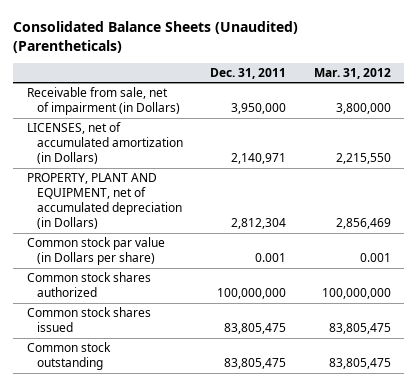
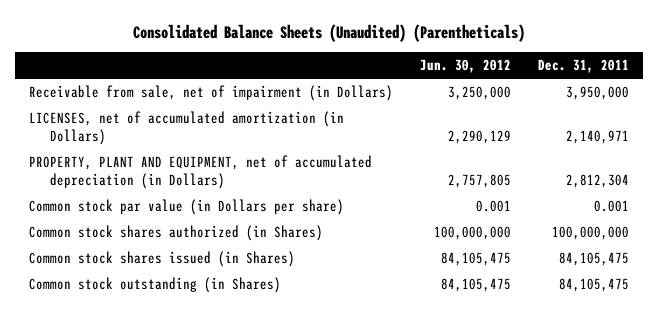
[313,67,391,79] Mar. 31, 2012 -> none
none -> [420,59,512,74] Jun. 30, 2012
[27,272,152,298] Common stock shares authorized -> [28,225,323,242] Common stock shares authorized (in Shares)
[27,307,152,333] Common stock shares issued -> [28,251,295,268] Common stock shares issued (in Shares)
[224,323,287,335] 83,805,475 -> [559,252,630,267] 84,105,475
[27,342,112,371] Common stock outstanding -> [28,277,281,294] Common stock outstanding (in Shares)
[224,358,287,370] 83,805,475 -> [559,278,630,293] 84,105,475

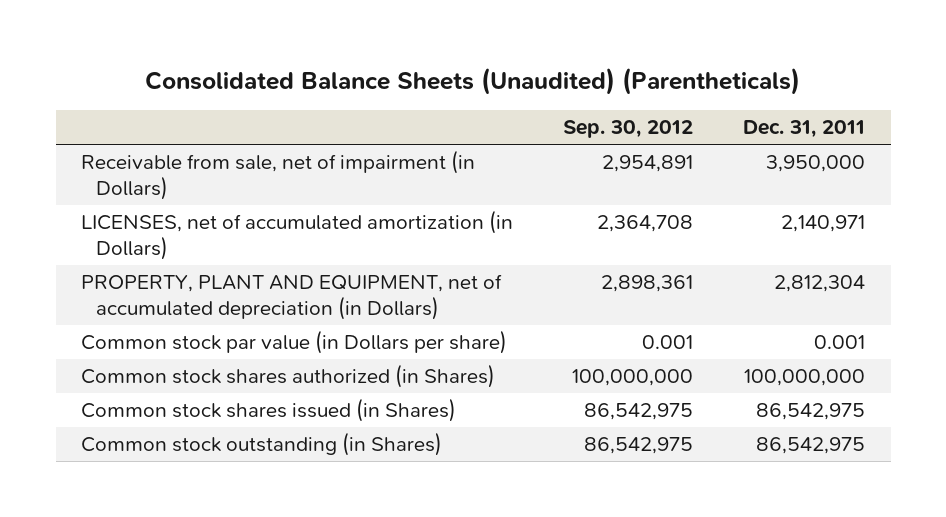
[420,59,512,74] Jun. 30, 2012 -> none
none -> [563,120,694,139] Sep. 30, 2012
[559,252,630,267] 84,105,475 -> [756,403,866,421] 86,542,975
[559,278,630,293] 84,105,475 -> [756,437,866,455] 86,542,975

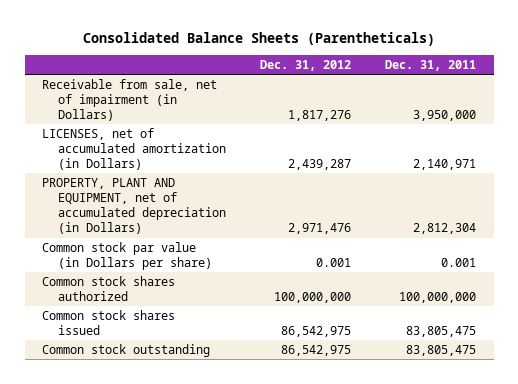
[145,66,801,95] Consolidated Balance Sheets (Unaudited) (Parentheticals) -> [83,32,436,47] Consolidated Balance Sheets (Parentheticals)
[563,120,694,139] Sep. 30, 2012 -> none
none -> [259,60,351,72] Dec. 31, 2012
[80,364,495,389] Common stock shares authorized (in Shares) -> [41,275,175,301] Common stock shares authorized
[80,398,456,423] Common stock shares issued (in Shares) -> [41,309,175,335] Common stock shares issued
[756,403,866,421] 86,542,975 -> [406,325,477,337] 83,805,475
[80,432,442,457] Common stock outstanding (in Shares) -> [41,343,210,357] Common stock outstanding
[756,437,866,455] 86,542,975 -> [406,344,477,356] 83,805,475

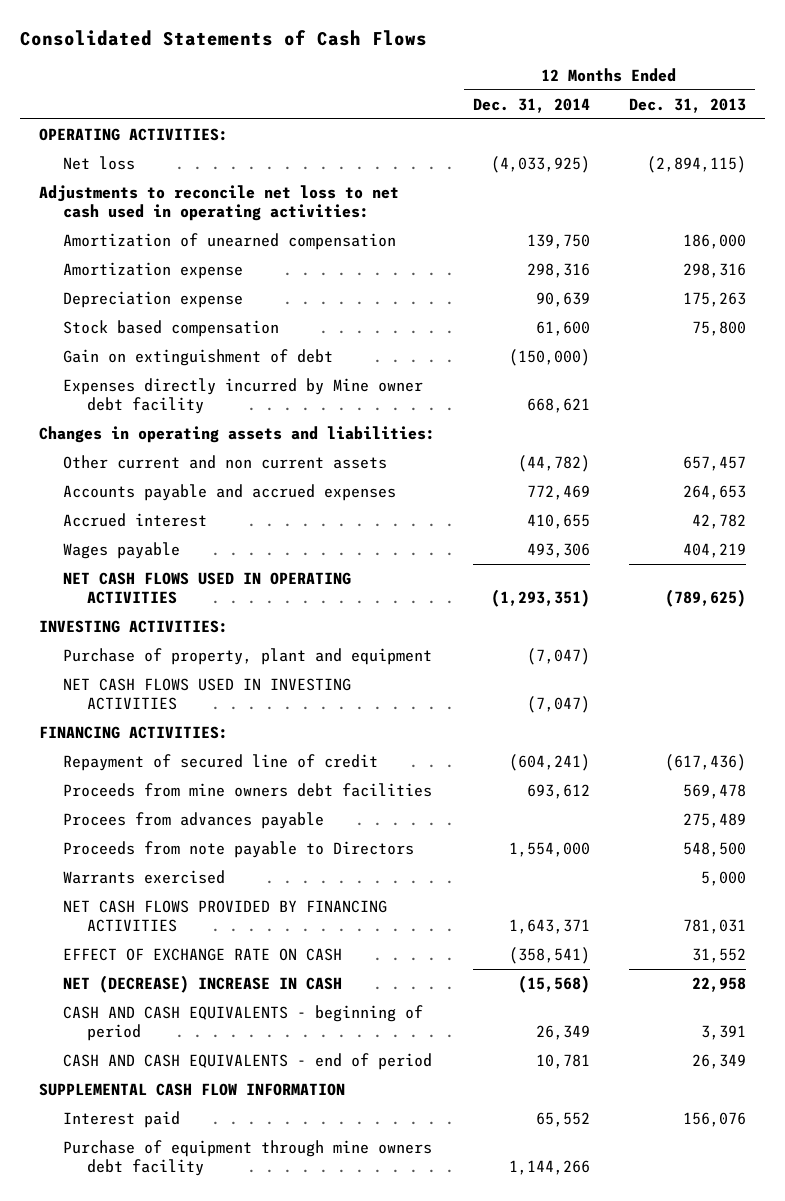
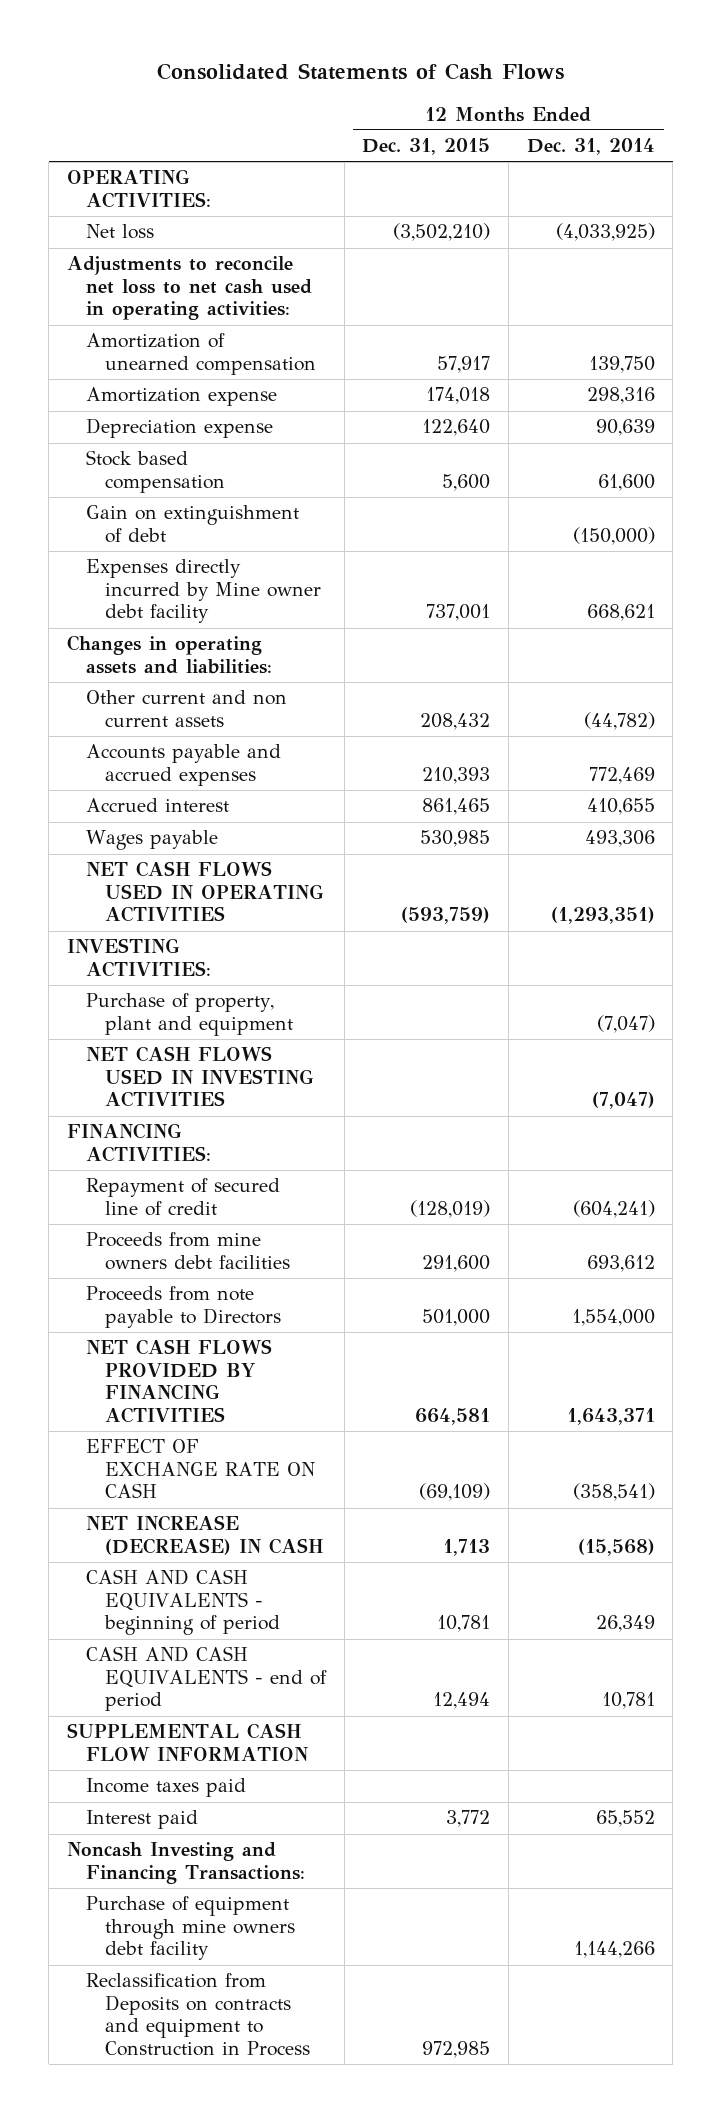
[628,97,746,113] Dec. 31, 2013 -> none
none -> [362,138,491,156] Dec. 31, 2015
[63,812,325,830] Procees from advances payable -> none
[63,870,226,885] Warrants exercised -> none
[63,975,343,994] NET (DECREASE) INCREASE IN CASH -> [85,1515,323,1555] NET INCREASE (DECREASE) IN CASH
none -> [85,1778,246,1798] Income taxes paid
none -> [66,1842,305,1884] Noncash Investing and Financing Transactions:
none -> [85,1973,310,2056] Reclassification from Deposits on contracts and equipment to Construction in Process

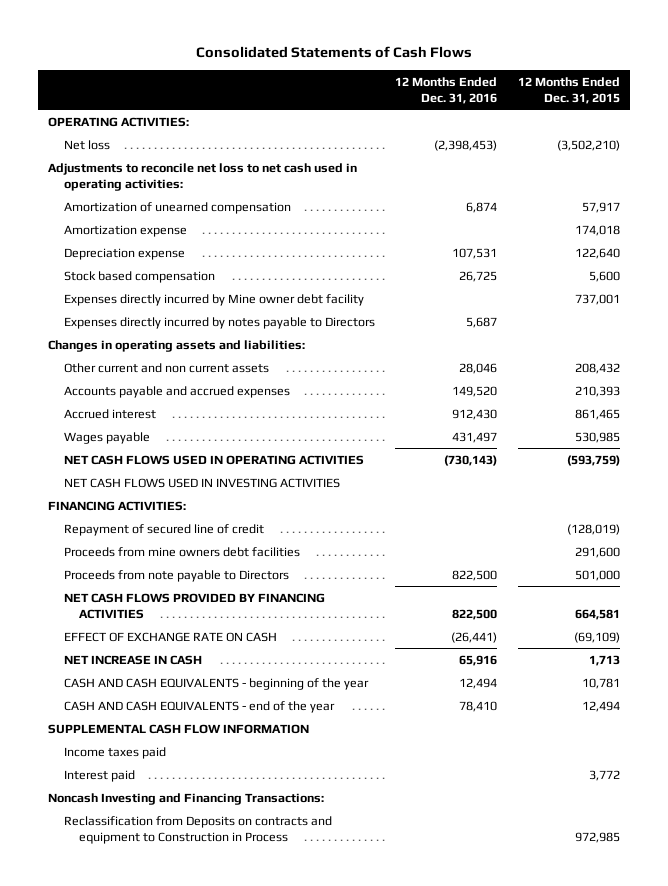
[526,138,655,156] Dec. 31, 2014 -> none
none -> [395,76,498,104] 12 Months Ended Dec. 31, 2016
[85,505,299,543] Gain on extinguishment of debt -> none
none -> [63,316,375,329] Expenses directly incurred by notes payable to Directors
[66,938,211,977] INVESTING ACTIVITIES: -> none
[85,993,293,1036] Purchase of property, plant and equipment -> none
[85,1515,323,1555] NET INCREASE (DECREASE) IN CASH -> [63,654,202,665] NET INCREASE IN CASH
[85,1569,280,1636] CASH AND CASH EQUIVALENTS - beginning of period -> [63,677,369,690] CASH AND CASH EQUIVALENTS - beginning of the year
[85,1646,327,1712] CASH AND CASH EQUIVALENTS - end of period -> [63,700,335,713] CASH AND CASH EQUIVALENTS - end of the year
[85,1896,295,1961] Purchase of equipment through mine owners debt facility -> none

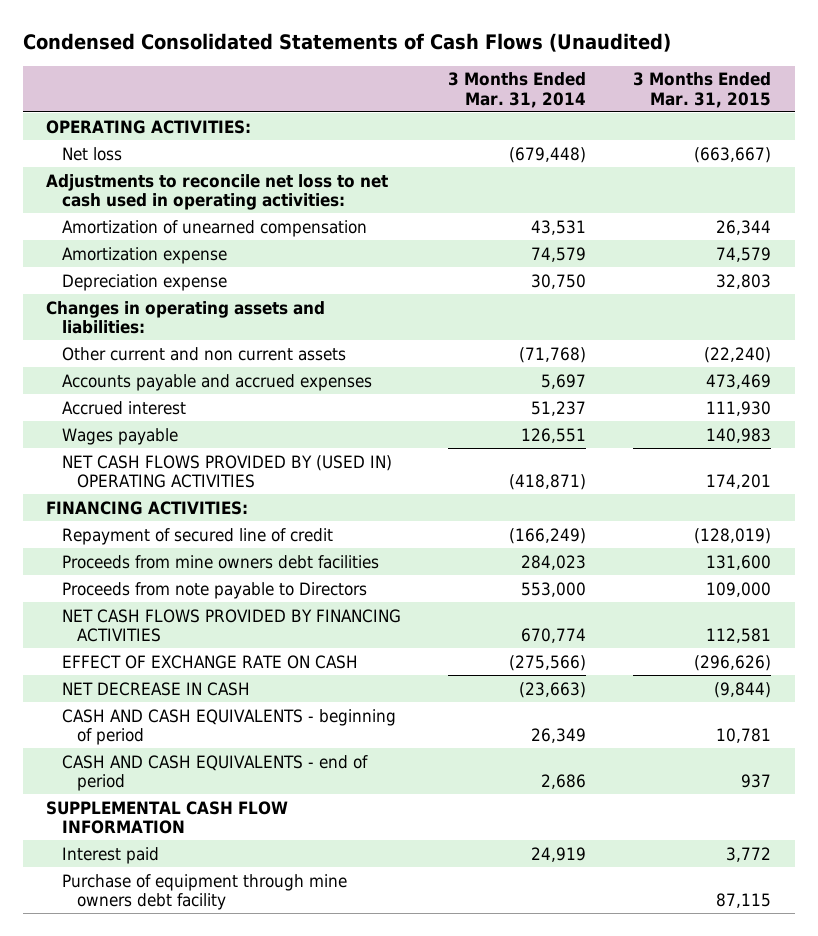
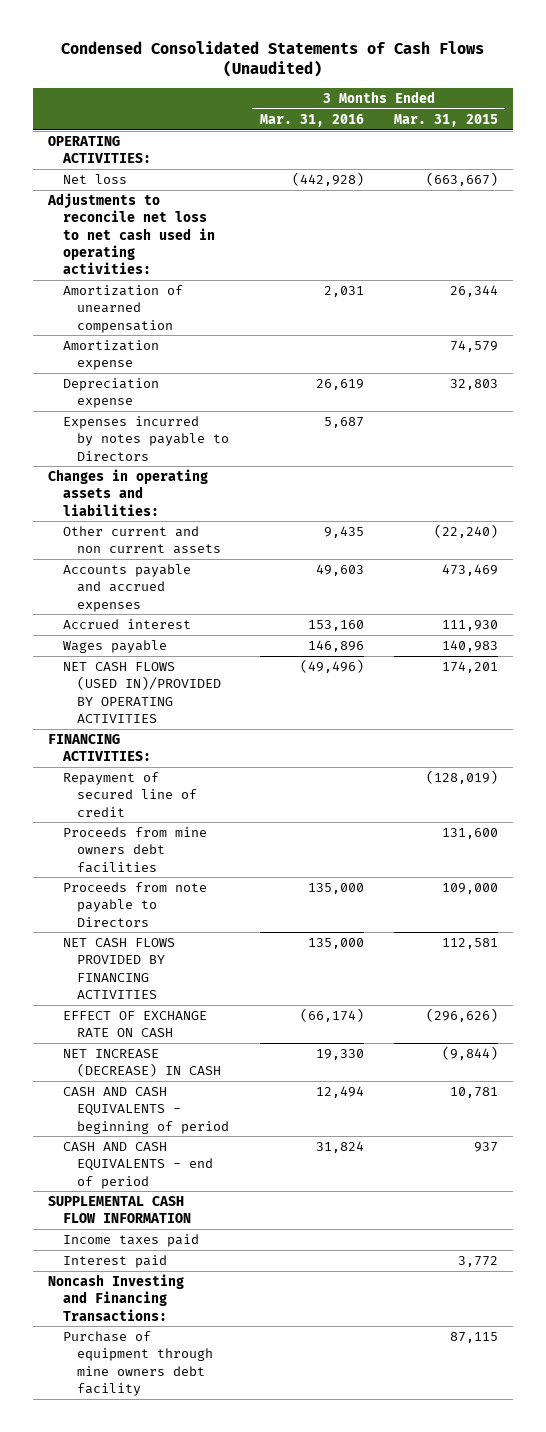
[448,72,587,108] 3 Months Ended Mar. 31, 2014 -> none
none -> [259,113,364,127] Mar. 31, 2016
none -> [62,416,230,461] Expenses incurred by notes payable to Directors
[61,454,392,488] NET CASH FLOWS PROVIDED BY (USED IN) OPERATING ACTIVITIES -> [62,662,222,723] NET CASH FLOWS (USED IN)/PROVIDED BY OPERATING ACTIVITIES
[61,681,250,696] NET DECREASE IN CASH -> [62,1049,222,1078] NET INCREASE (DECREASE) IN CASH
none -> [62,1234,199,1248] Income taxes paid
none -> [48,1274,185,1321] Noncash Investing and Financing Transactions:

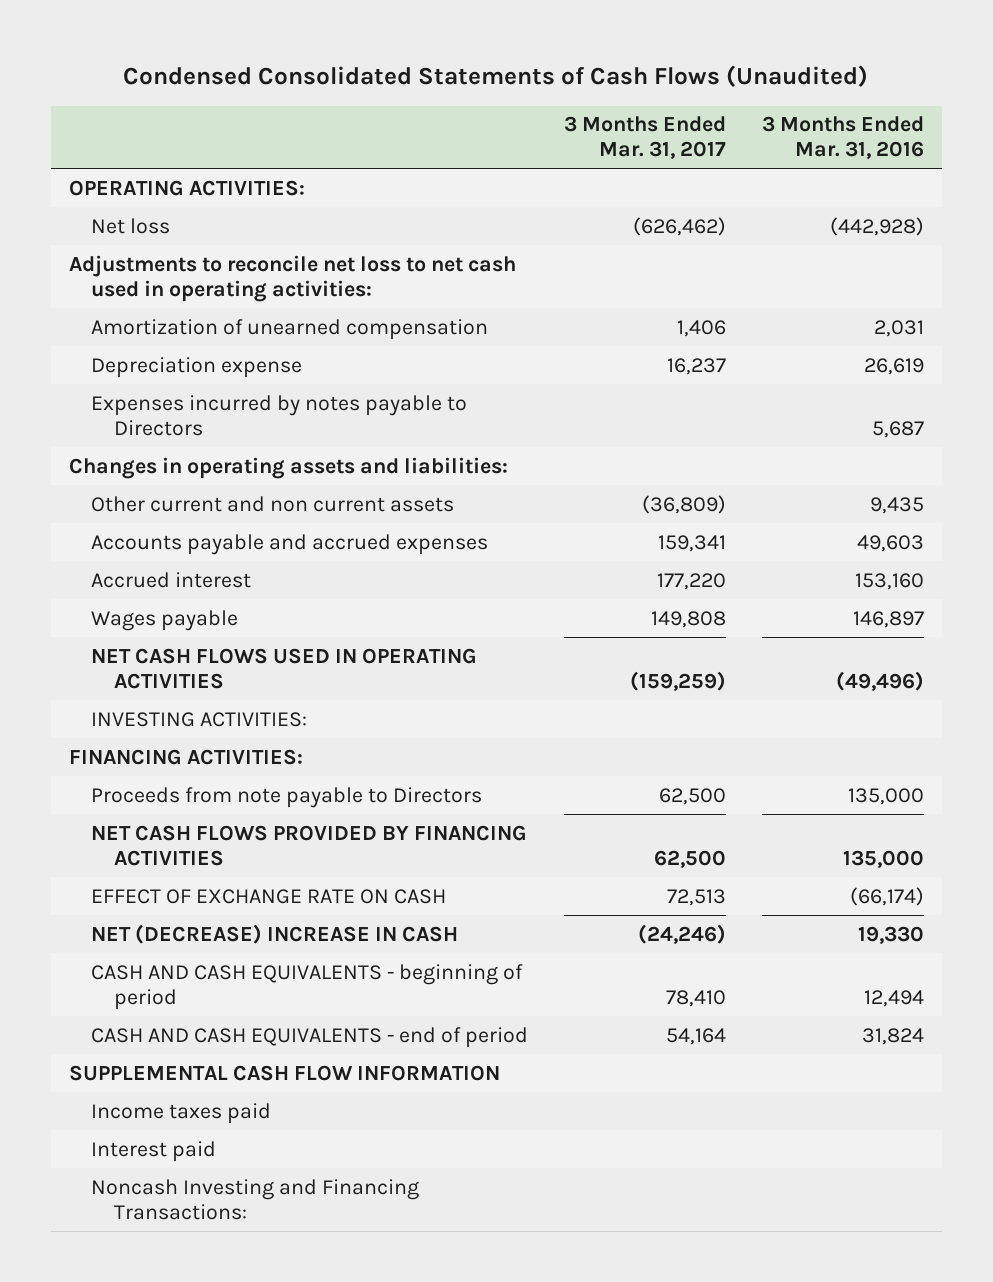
[393,113,498,127] Mar. 31, 2015 -> none
none -> [564,116,727,160] 3 Months Ended Mar. 31, 2017
[62,340,159,371] Amortization expense -> none
[307,640,364,653] 146,896 -> [853,610,925,628] 146,897
[62,662,222,723] NET CASH FLOWS (USED IN)/PROVIDED BY OPERATING ACTIVITIES -> [91,647,478,689] NET CASH FLOWS USED IN OPERATING ACTIVITIES
none -> [91,711,308,727] INVESTING ACTIVITIES:
[62,772,198,817] Repayment of secured line of credit -> none
[62,827,207,873] Proceeds from mine owners debt facilities -> none
[62,1049,222,1078] NET INCREASE (DECREASE) IN CASH -> [91,923,459,944] NET (DECREASE) INCREASE IN CASH
[62,1331,214,1396] Purchase of equipment through mine owners debt facility -> none

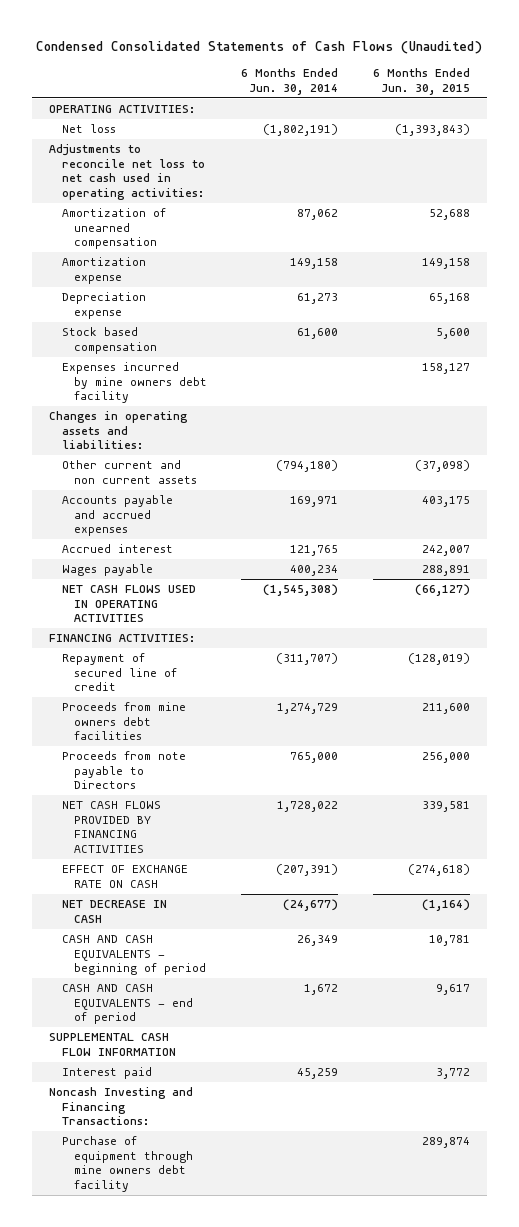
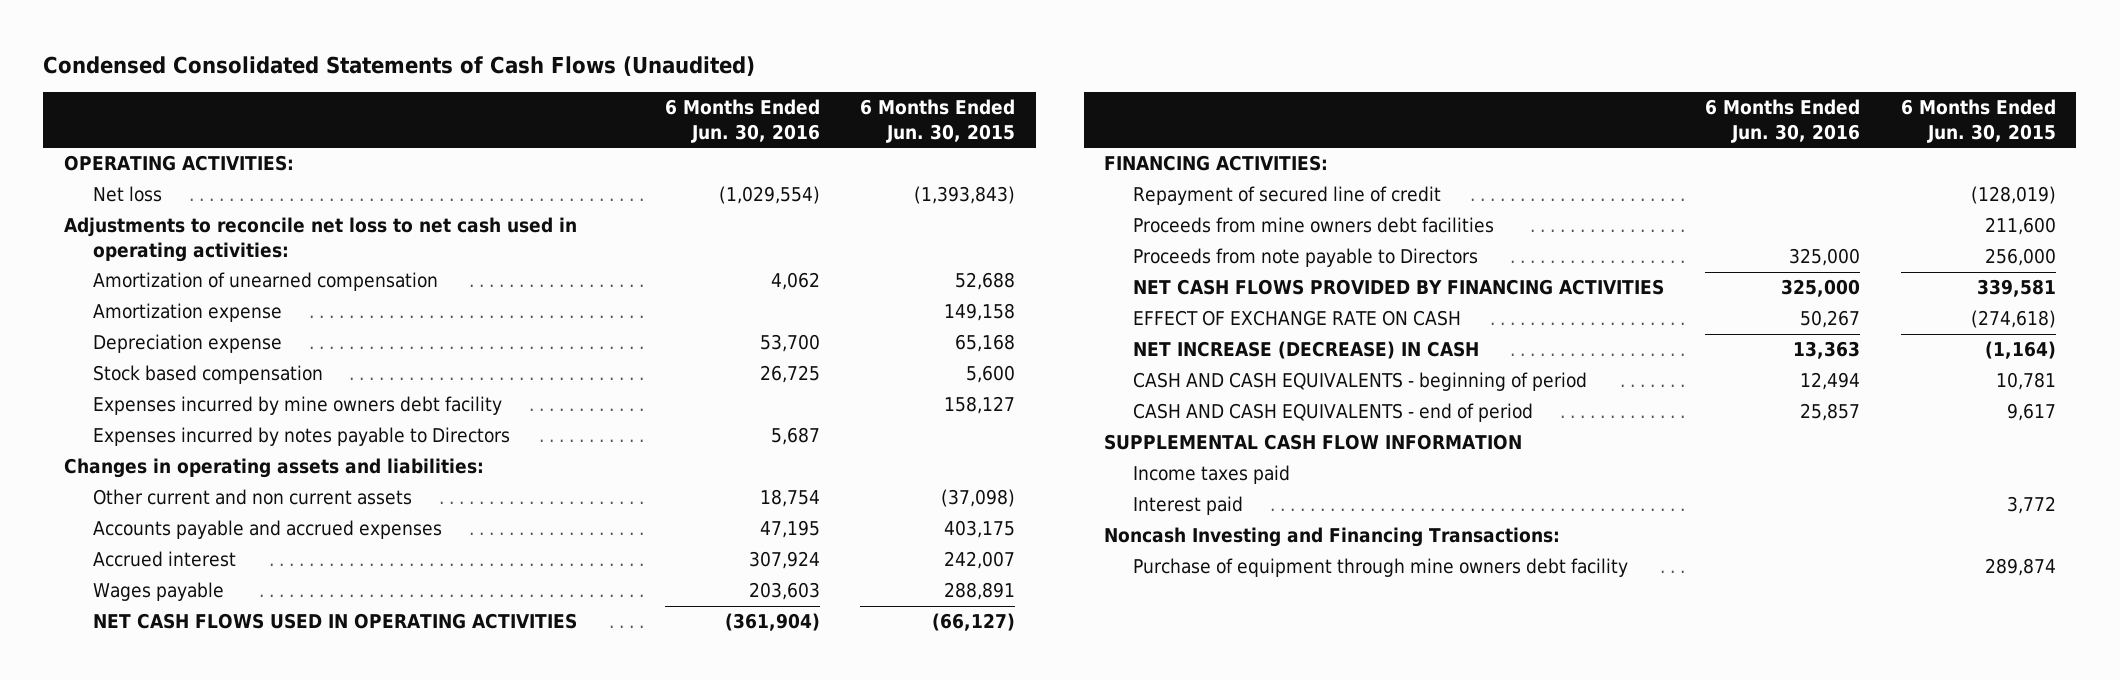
[241,68,339,95] 6 Months Ended Jun. 30, 2014 -> none
none -> [664,99,820,143] 6 Months Ended Jun. 30, 2016
none -> [92,427,510,447] Expenses incurred by notes payable to Directors
[61,900,167,923] NET DECREASE IN CASH -> [1133,341,1480,360] NET INCREASE (DECREASE) IN CASH
none -> [1133,465,1291,485] Income taxes paid

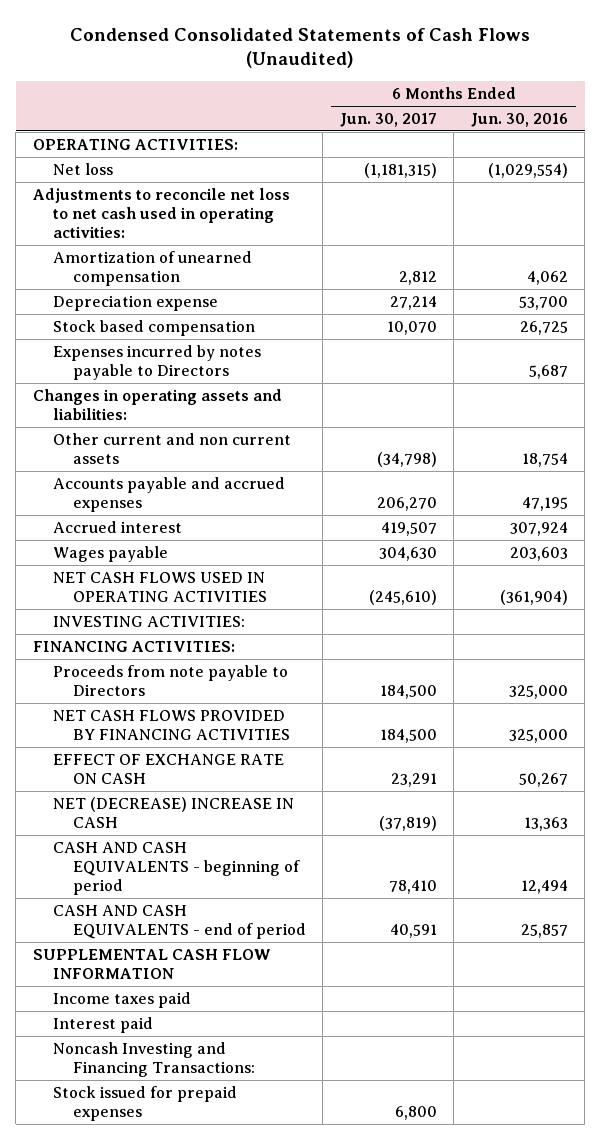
[860,99,1016,143] 6 Months Ended Jun. 30, 2015 -> none
none -> [339,112,437,127] Jun. 30, 2017
[92,303,282,323] Amortization expense -> none
[92,396,502,416] Expenses incurred by mine owners debt facility -> none
none -> [52,615,245,627] INVESTING ACTIVITIES:
[1133,186,1442,206] Repayment of secured line of credit -> none
[1133,217,1495,234] Proceeds from mine owners debt facilities -> none
[1133,341,1480,360] NET INCREASE (DECREASE) IN CASH -> [52,796,294,829] NET (DECREASE) INCREASE IN CASH
[1133,558,1629,578] Purchase of equipment through mine owners debt facility -> none
none -> [52,1085,237,1122] Stock issued for prepaid expenses

